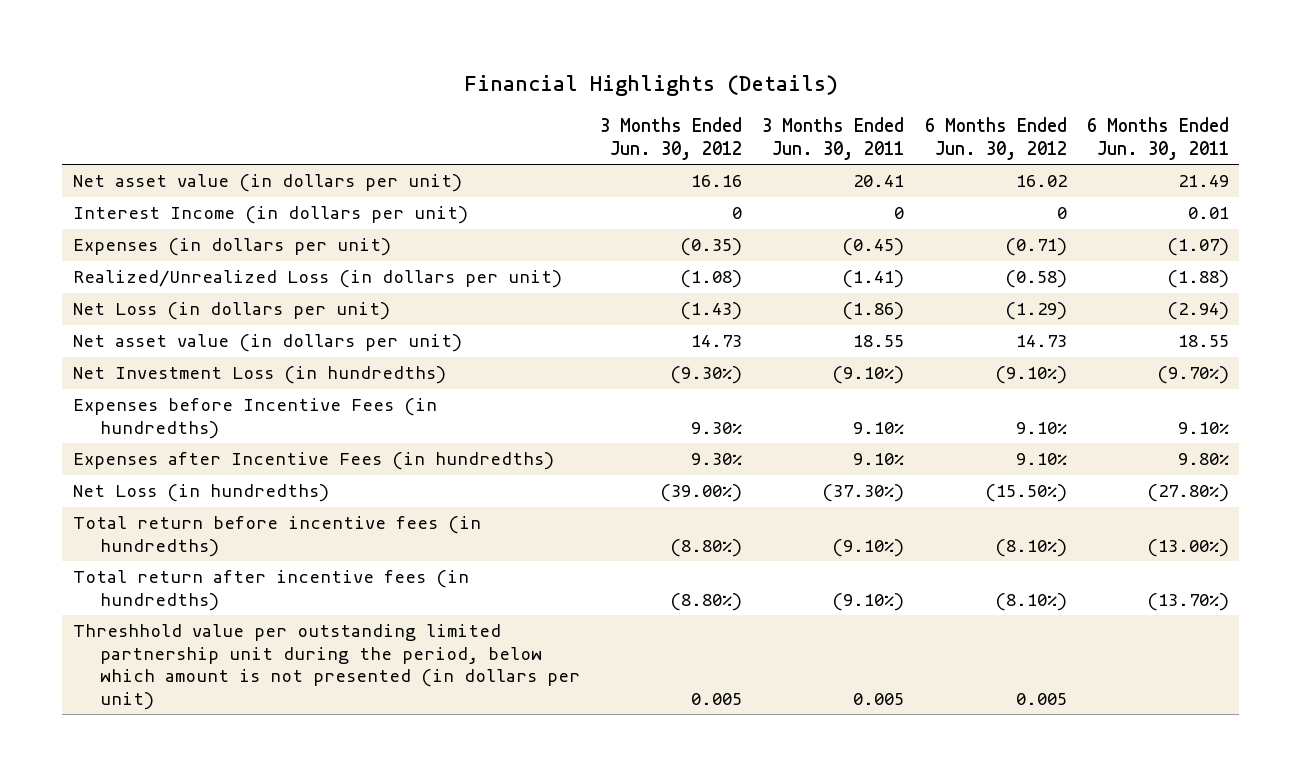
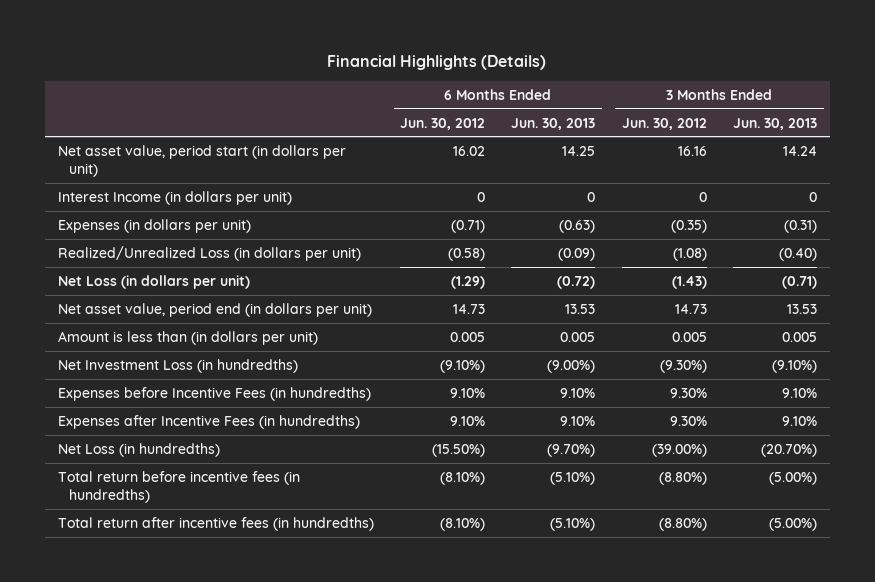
[762,117,905,160] 3 Months Ended Jun. 30, 2011 -> none
[1086,117,1229,160] 6 Months Ended Jun. 30, 2011 -> none
none -> [511,117,596,130] Jun. 30, 2013
none -> [733,117,818,130] Jun. 30, 2013
[72,174,462,193] Net asset value (in dollars per unit) -> [57,144,346,177] Net asset value, period start (in dollars per unit)
[72,334,462,353] Net asset value (in dollars per unit) -> [57,302,372,317] Net asset value, period end (in dollars per unit)
none -> [57,330,318,345] Amount is less than (in dollars per unit)
[72,624,580,710] Threshhold value per outstanding limited partnership unit during the period, below which amount is not presented (in dollars per unit) -> none

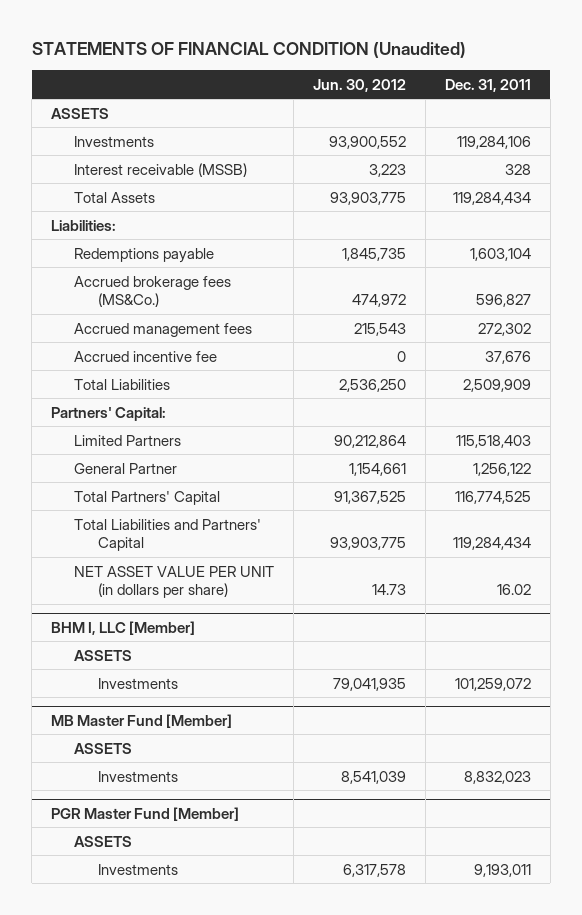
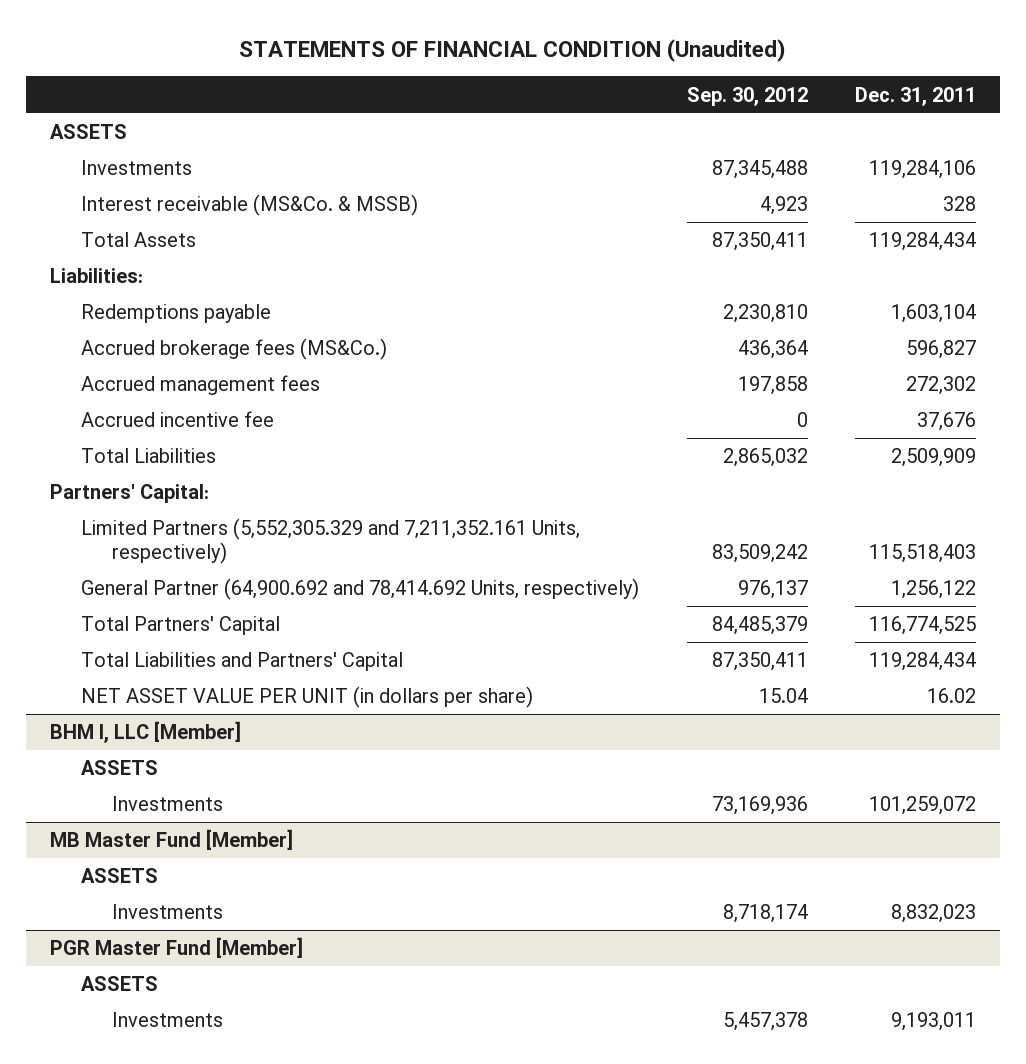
[313,78,407,92] Jun. 30, 2012 -> none
none -> [686,86,808,106] Sep. 30, 2012
[74,162,248,177] Interest receivable (MSSB) -> [80,194,418,217] Interest receivable (MS&Co. & MSSB)
[74,434,182,446] Limited Partners -> [80,518,580,564] Limited Partners (5,552,305.329 and 7,211,352.161 Units, respectively)
[74,462,178,474] General Partner -> [80,578,639,601] General Partner (64,900.692 and 78,414.692 Units, respectively)

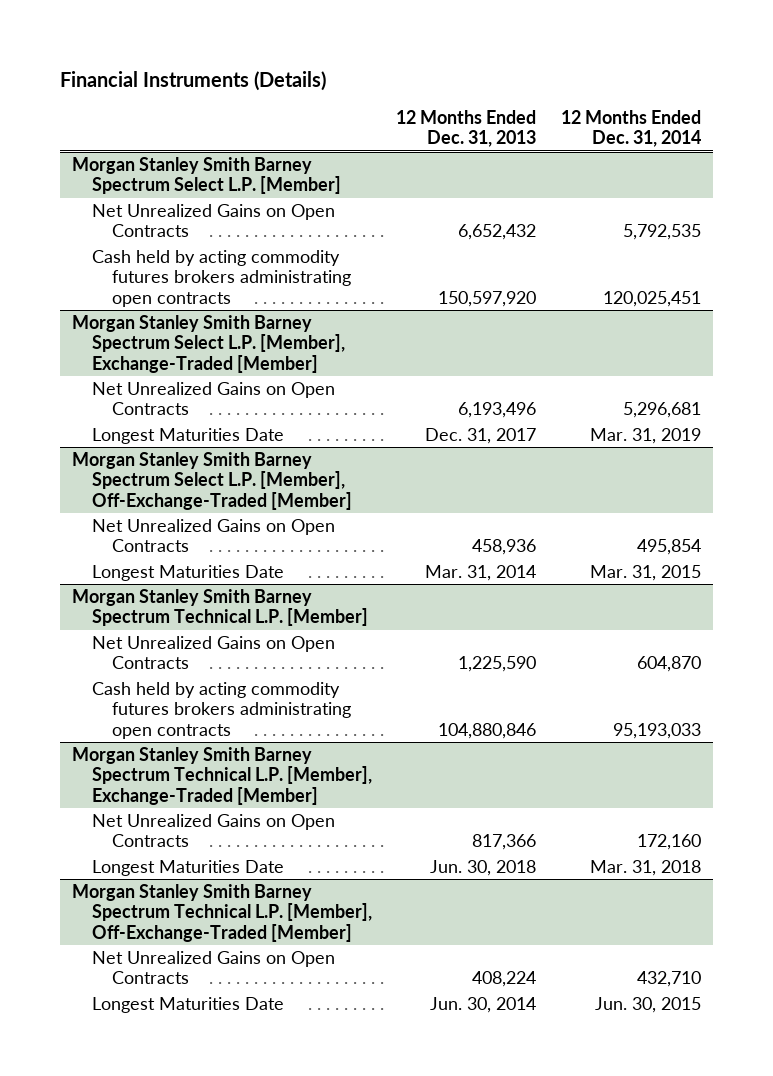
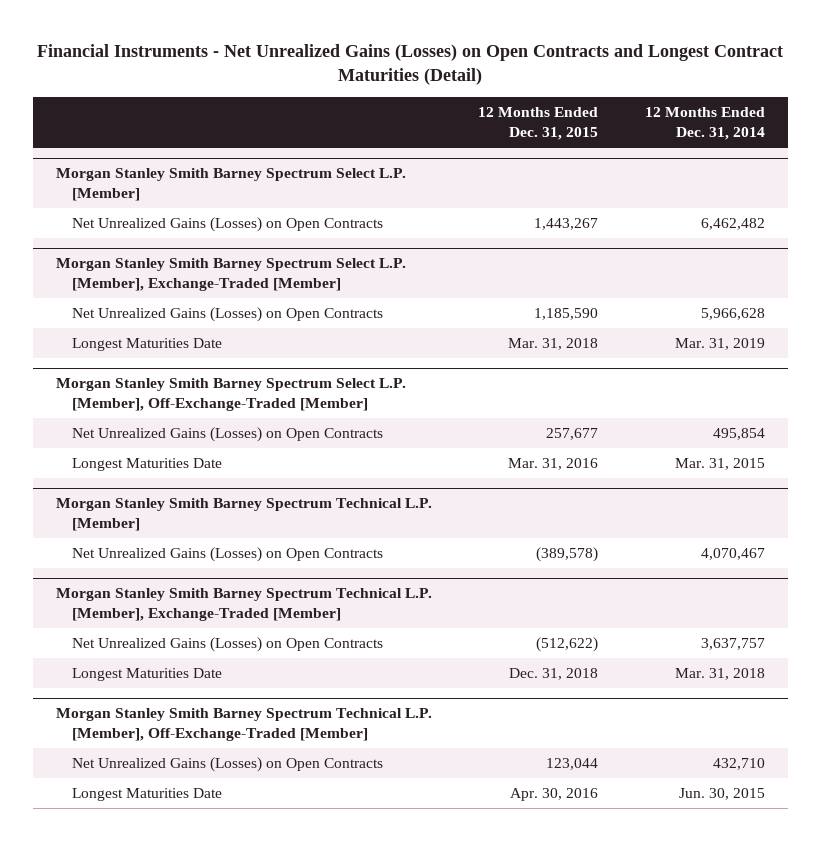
[60,71,327,92] Financial Instruments (Details) -> [37,44,784,86] Financial Instruments - Net Unrealized Gains (Losses) on Open Contracts and Longest Contract Maturities (Detail)
[396,109,537,148] 12 Months Ended Dec. 31, 2013 -> none
none -> [478,107,599,141] 12 Months Ended Dec. 31, 2015
[92,249,351,307] Cash held by acting commodity futures brokers administrating open contracts -> none
[92,203,336,238] Net Unrealized Gains on Open Contracts -> [72,216,384,232] Net Unrealized Gains (Losses) on Open Contracts
[622,224,701,241] 5,792,535 -> [700,217,765,230] 6,462,482
[92,381,336,416] Net Unrealized Gains on Open Contracts -> [72,306,384,322] Net Unrealized Gains (Losses) on Open Contracts
[622,402,701,419] 5,296,681 -> [700,307,765,320] 5,966,628
[92,518,336,553] Net Unrealized Gains on Open Contracts -> [72,426,384,442] Net Unrealized Gains (Losses) on Open Contracts
[92,681,351,739] Cash held by acting commodity futures brokers administrating open contracts -> none
[92,635,336,670] Net Unrealized Gains on Open Contracts -> [72,546,384,562] Net Unrealized Gains (Losses) on Open Contracts
[636,656,701,673] 604,870 -> [700,547,765,560] 4,070,467
[92,813,336,848] Net Unrealized Gains on Open Contracts -> [72,636,384,652] Net Unrealized Gains (Losses) on Open Contracts
[636,834,701,851] 172,160 -> [700,637,765,650] 3,637,757
[92,950,336,985] Net Unrealized Gains on Open Contracts -> [72,756,384,772] Net Unrealized Gains (Losses) on Open Contracts

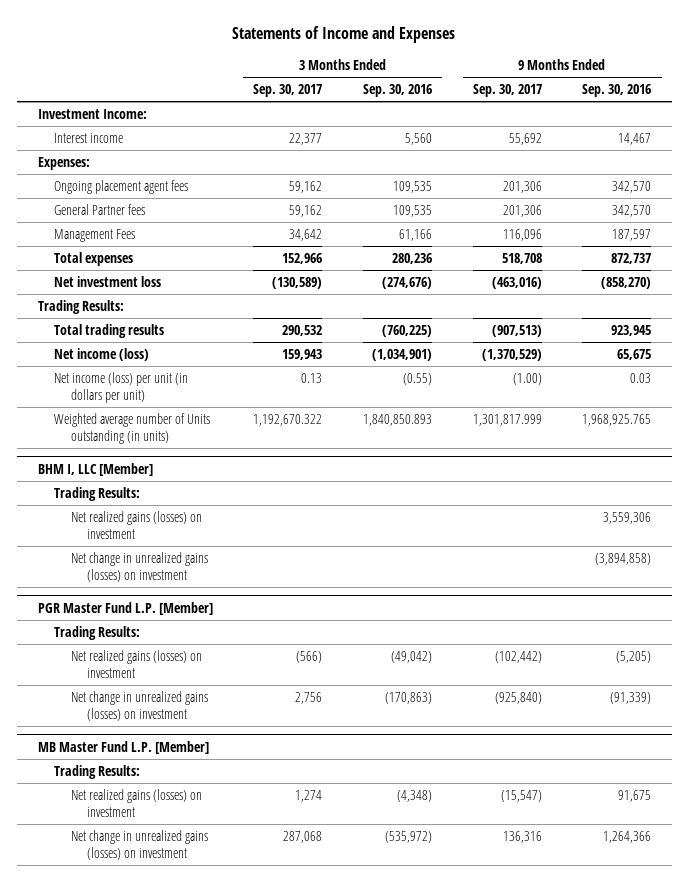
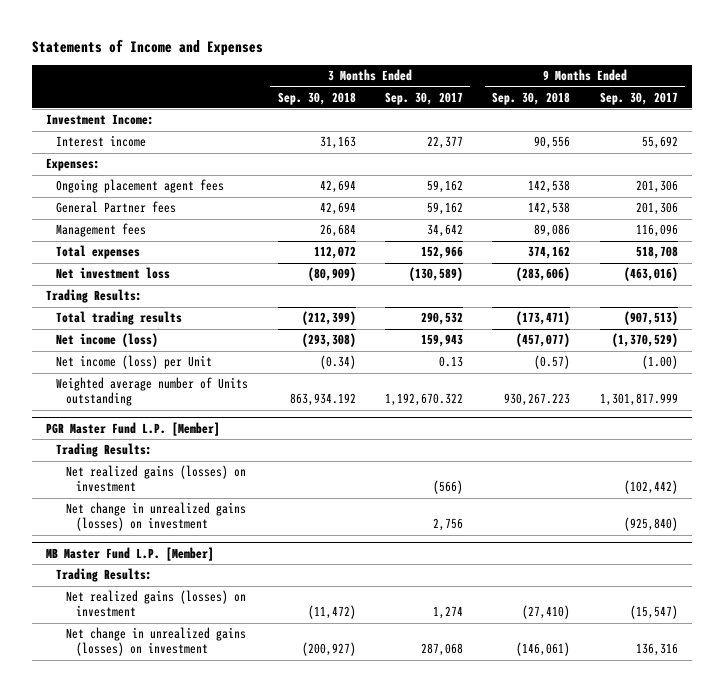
[362,84,432,98] Sep. 30, 2016 -> none
[582,84,652,98] Sep. 30, 2016 -> none
none -> [277,91,356,105] Sep. 30, 2018
none -> [492,91,571,105] Sep. 30, 2018
[54,229,136,243] Management Fees -> [56,223,147,238] Management fees
[37,462,153,476] BHM I, LLC [Member] -> none
[54,487,141,502] Trading Results: -> none
[70,511,202,540] Net realized gains (losses) on investment -> none
[70,552,208,583] Net change in unrealized gains (losses) on investment -> none
[54,372,189,404] Net income (loss) per unit (in dollars per unit) -> [56,355,213,370] Net income (loss) per Unit
[54,413,211,445] Weighted average number of Units outstanding (in units) -> [56,377,249,407] Weighted average number of Units outstanding

